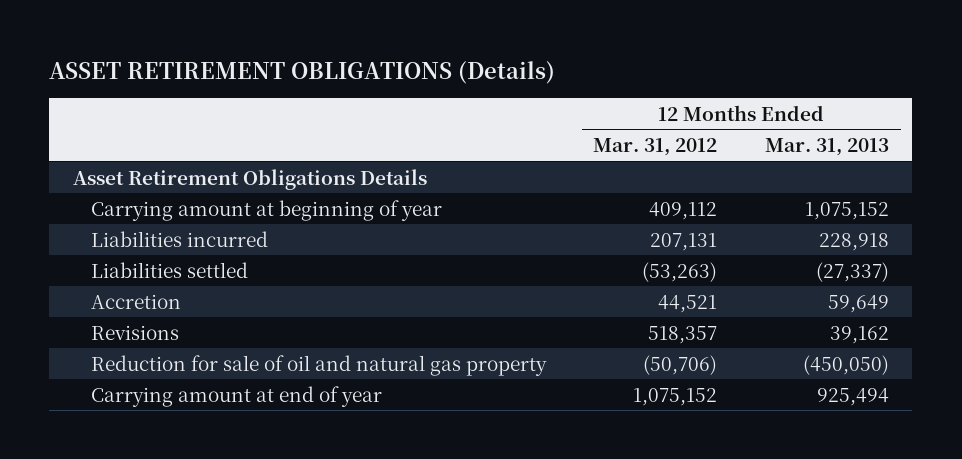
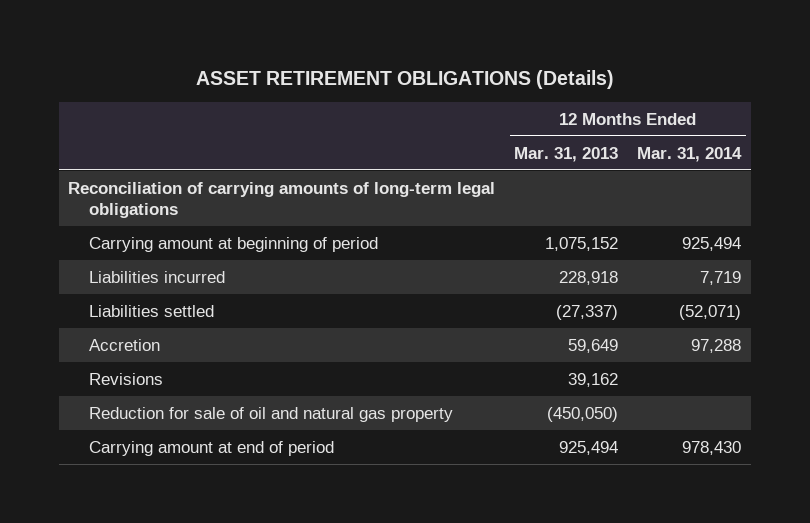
[593,138,718,157] Mar. 31, 2012 -> none
none -> [637,146,743,162] Mar. 31, 2014
[73,168,428,190] Asset Retirement Obligations Details -> none
none -> [68,181,496,218] Reconciliation of carrying amounts of long-term legal obligations
[91,199,443,221] Carrying amount at beginning of year -> [89,236,379,252] Carrying amount at beginning of period
[91,385,383,407] Carrying amount at end of year -> [89,440,335,456] Carrying amount at end of period

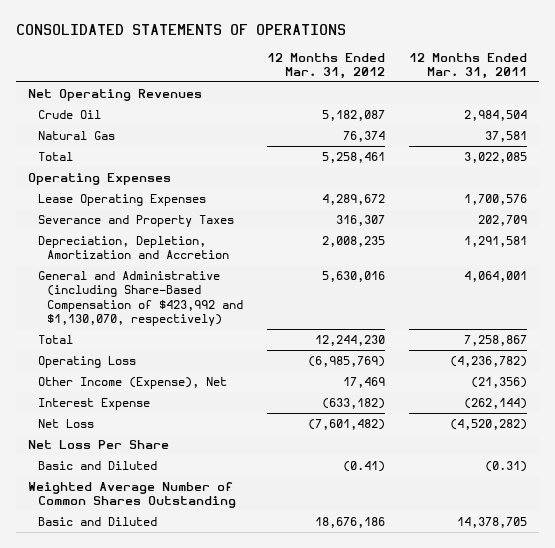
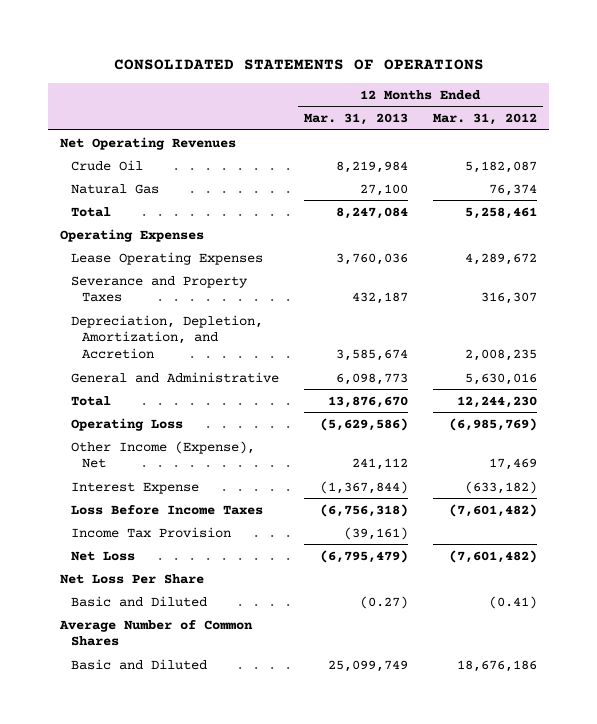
[408,52,527,79] 12 Months Ended Mar. 31, 2011 -> none
none -> [303,113,408,126] Mar. 31, 2013
[37,235,229,260] Depreciation, Depletion, Amortization and Accretion -> [71,314,264,359] Depreciation, Depletion, Amortization, and Accretion
[37,270,243,326] General and Administrative (including Share-Based Compensation of $423,992 and $1,130,070, respectively) -> [71,371,280,383] General and Administrative
none -> [71,504,264,515] Loss Before Income Taxes
none -> [71,526,232,538] Income Tax Provision
[28,481,236,509] Weighted Average Number of Common Shares Outstanding -> [59,619,254,647] Average Number of Common Shares

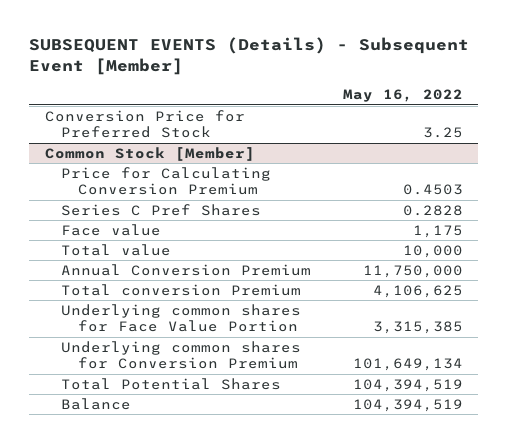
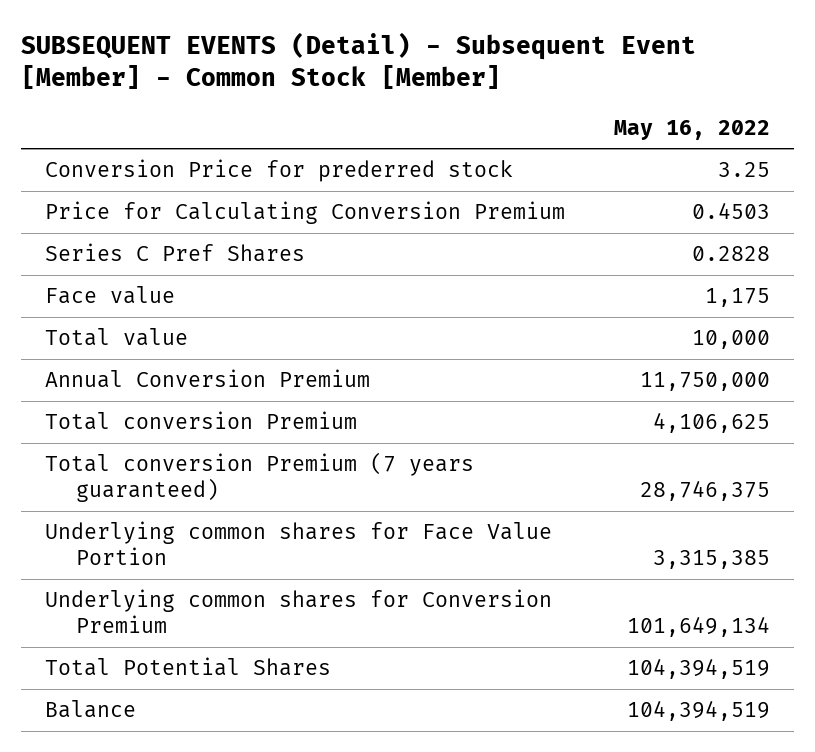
[29,36,470,75] SUBSEQUENT EVENTS (Details) - Subsequent Event [Member] -> [21,31,697,89] SUBSEQUENT EVENTS (Detail) - Subsequent Event [Member] - Common Stock [Member]
[44,146,255,161] Common Stock [Member] -> none
[44,109,245,139] Conversion Price for Preferred Stock -> [45,159,514,183] Conversion Price for prederred stock
none -> [45,452,475,503] Total conversion Premium (7 years guaranteed)

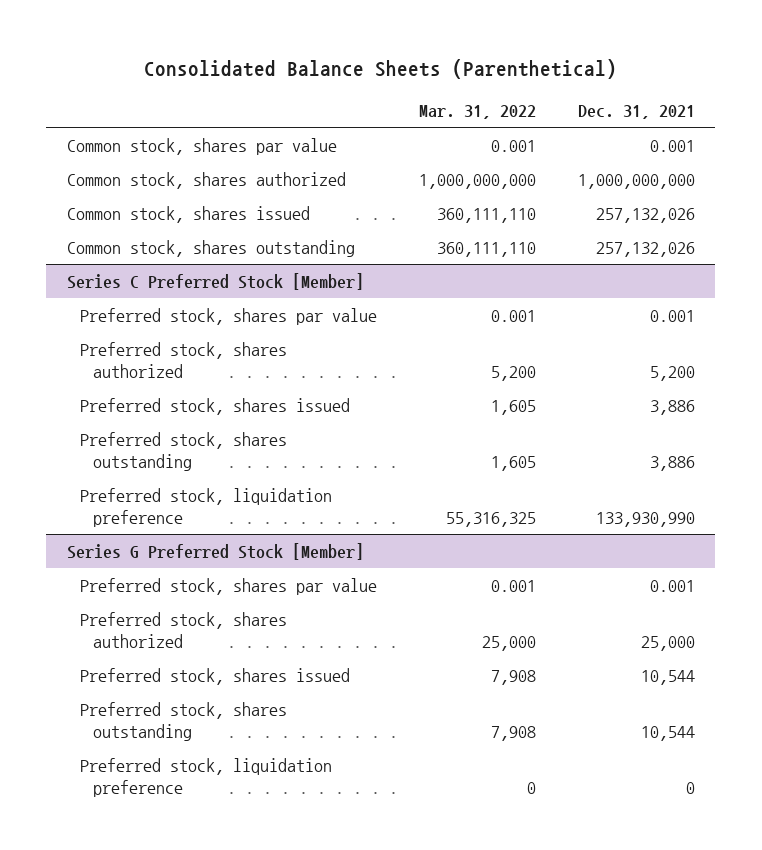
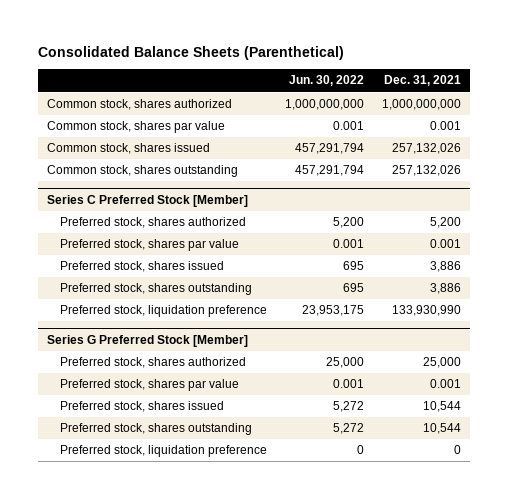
[418,104,536,119] Mar. 31, 2022 -> none
none -> [289,75,365,87] Jun. 30, 2022
[67,138,338,156] Common stock, shares par value -> [47,121,226,134] Common stock, shares par value
[80,308,378,326] Preferred stock, shares par value -> [60,239,240,252] Preferred stock, shares par value
[80,578,378,596] Preferred stock, shares par value -> [60,379,240,392] Preferred stock, shares par value

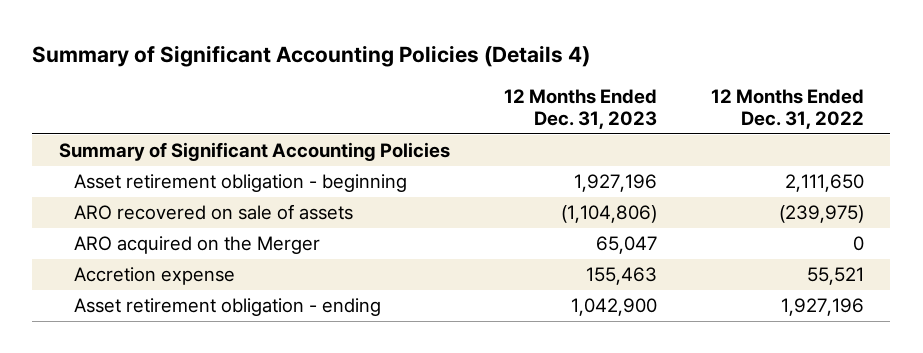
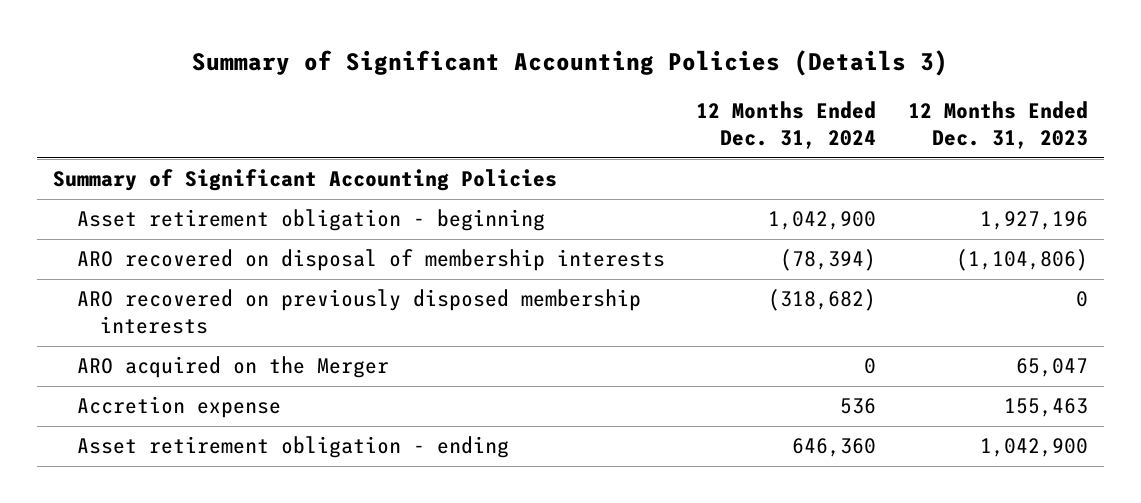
[32,44,591,67] Summary of Significant Accounting Policies (Details 4) -> [192,49,949,76] Summary of Significant Accounting Policies (Details 3)
[710,88,864,130] 12 Months Ended Dec. 31, 2022 -> none
none -> [696,100,877,149] 12 Months Ended Dec. 31, 2024
[74,204,354,221] ARO recovered on sale of assets -> [76,249,665,272] ARO recovered on disposal of membership interests
none -> [76,289,641,335] ARO recovered on previously disposed membership interests

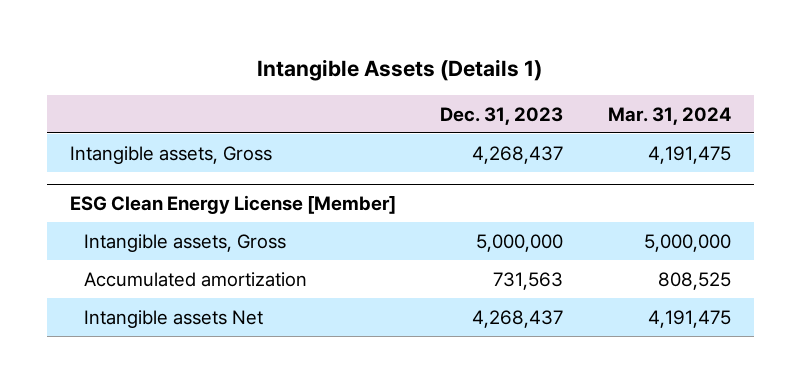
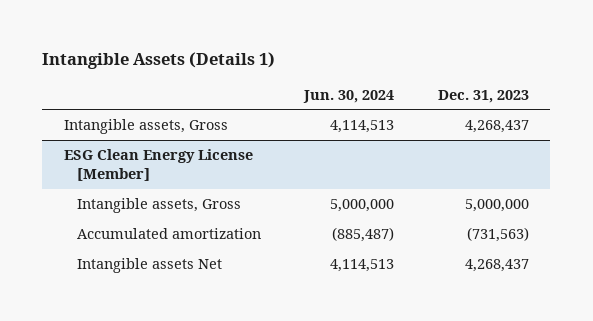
[608,106,732,125] Mar. 31, 2024 -> none
none -> [303,89,395,103] Jun. 30, 2024
[493,271,564,290] 731,563 -> [466,227,529,243] (731,563)

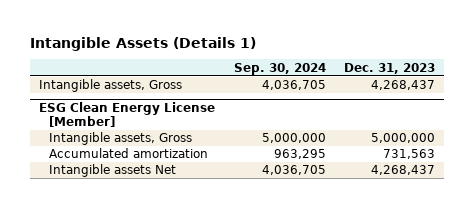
[303,89,395,103] Jun. 30, 2024 -> none
none -> [233,62,326,75] Sep. 30, 2024
[466,227,529,243] (731,563) -> [383,149,436,160] 731,563

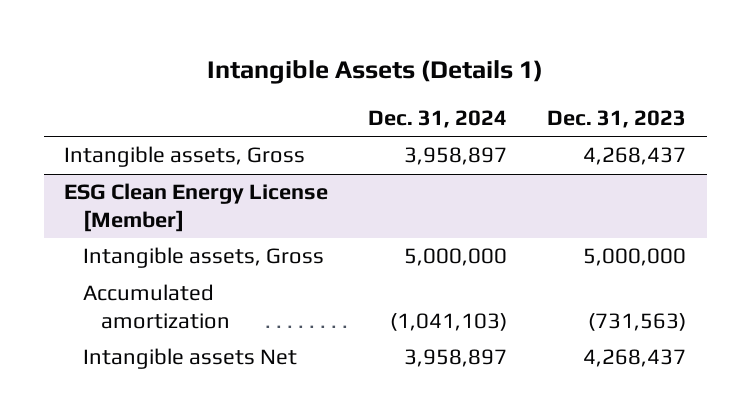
[233,62,326,75] Sep. 30, 2024 -> none
none -> [368,110,508,129] Dec. 31, 2024
[383,149,436,160] 731,563 -> [588,313,687,332] (731,563)

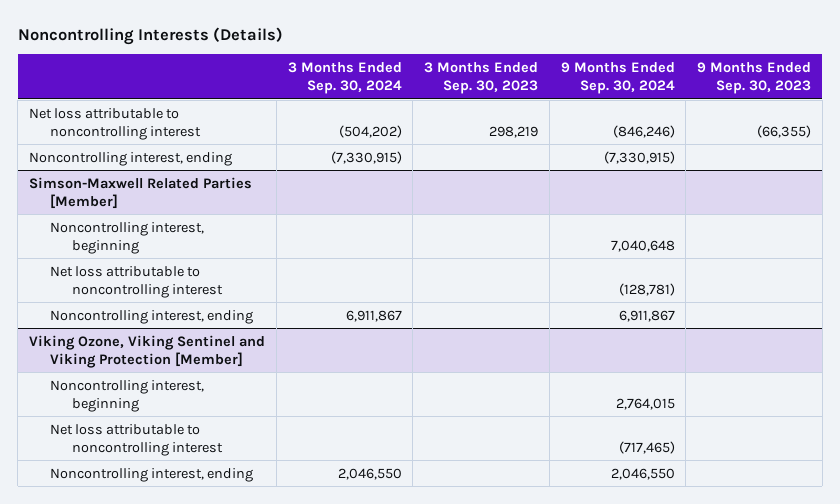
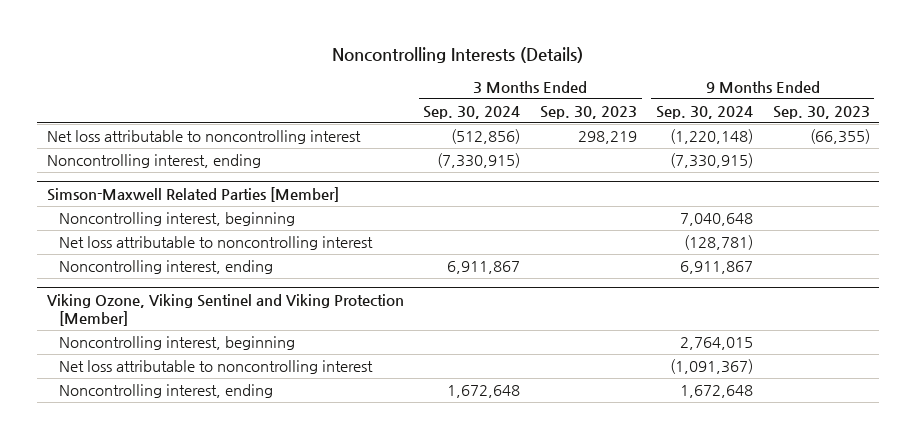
[338,124,402,138] (504,202) -> [451,129,521,145] (512,856)
[612,124,675,138] (846,246) -> [670,129,754,145] (1,220,148)
[618,440,675,454] (717,465) -> [670,359,754,375] (1,091,367)
[337,467,402,480] 2,046,550 -> [447,385,521,399] 1,672,648
[610,467,675,480] 2,046,550 -> [680,385,754,399] 1,672,648

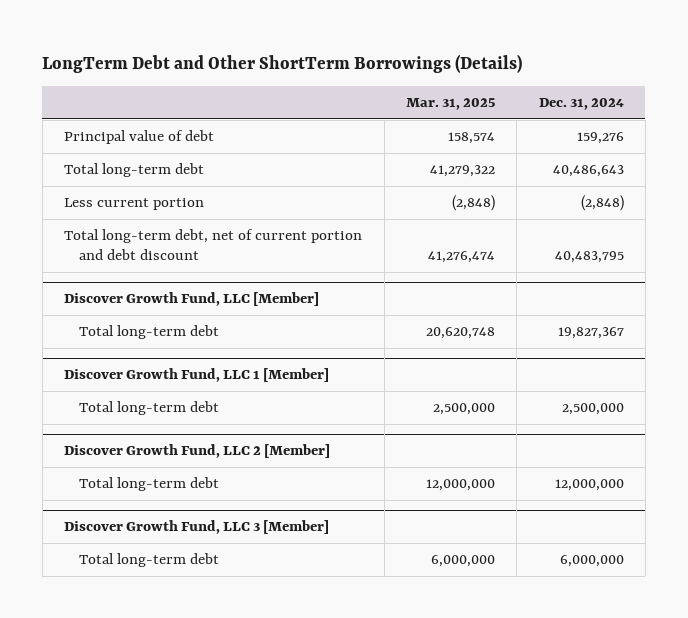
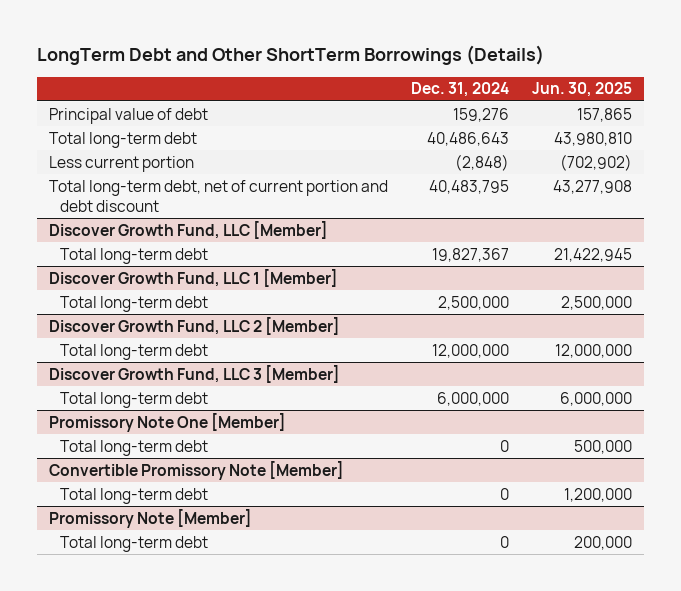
[405,98,495,111] Mar. 31, 2025 -> none
none -> [532,82,633,98] Jun. 30, 2025
none -> [48,412,286,432] Promissory Note One [Member]
none -> [59,439,208,456] Total long-term debt
none -> [48,460,344,480] Convertible Promissory Note [Member]
none -> [59,487,208,504] Total long-term debt
none -> [48,508,252,528] Promissory Note [Member]
none -> [59,535,208,552] Total long-term debt

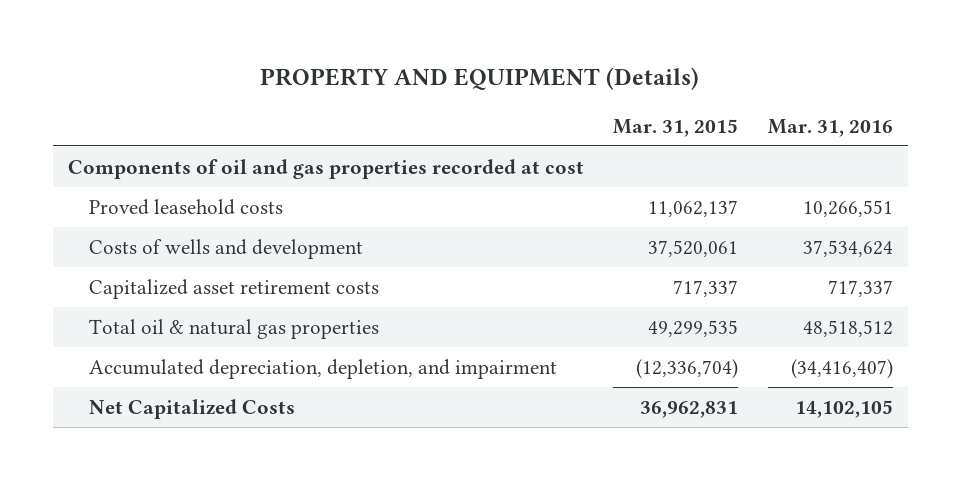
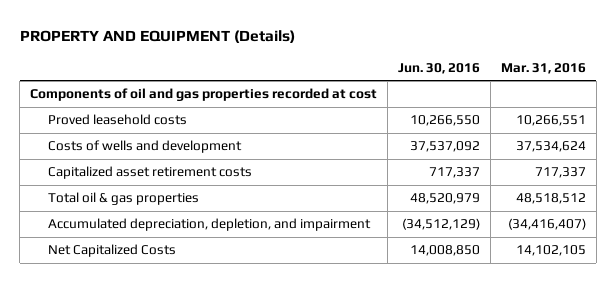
[613,118,739,137] Mar. 31, 2015 -> none
none -> [397,62,480,74] Jun. 30, 2016
[89,318,380,339] Total oil & natural gas properties -> [48,192,200,206] Total oil & gas properties

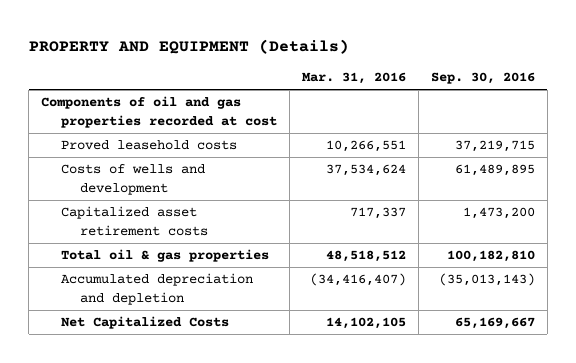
[397,62,480,74] Jun. 30, 2016 -> none
none -> [430,72,535,85] Sep. 30, 2016
[48,218,372,232] Accumulated depreciation, depletion, and impairment -> [60,273,253,305] Accumulated depreciation and depletion

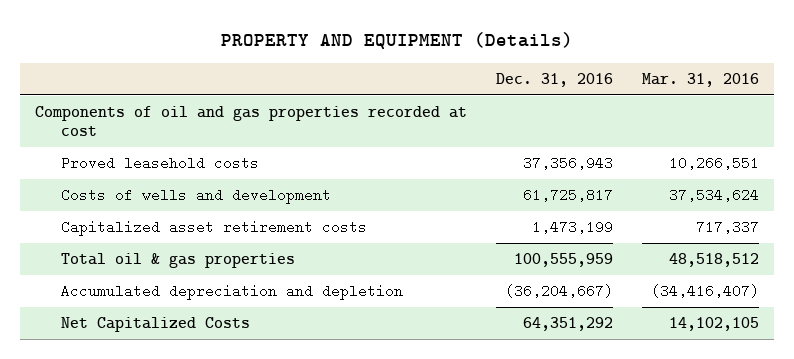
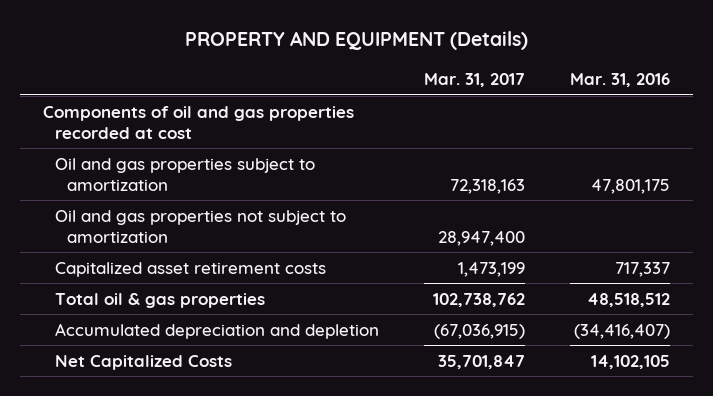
[495,72,613,87] Dec. 31, 2016 -> none
none -> [424,73,526,88] Mar. 31, 2017
[61,155,260,170] Proved leasehold costs -> none
[61,187,332,204] Costs of wells and development -> none
none -> [54,157,315,191] Oil and gas properties subject to amortization
none -> [54,209,346,243] Oil and gas properties not subject to amortization

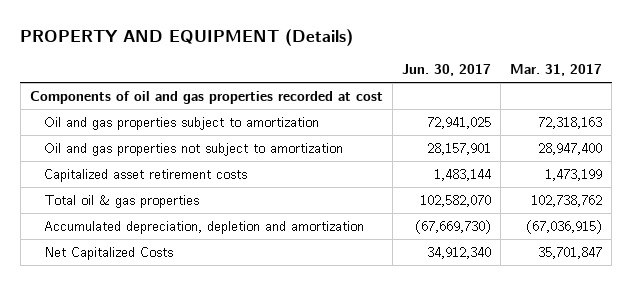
[570,73,671,88] Mar. 31, 2016 -> none
none -> [402,64,492,77] Jun. 30, 2017
[54,322,379,339] Accumulated depreciation and depletion -> [44,220,365,234] Accumulated depreciation, depletion and amortization

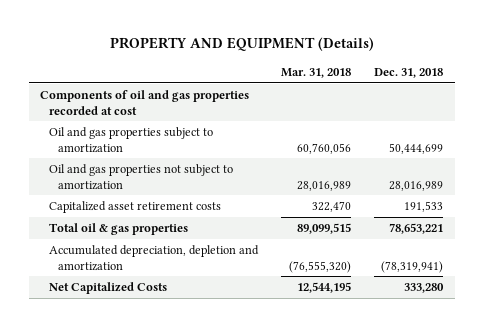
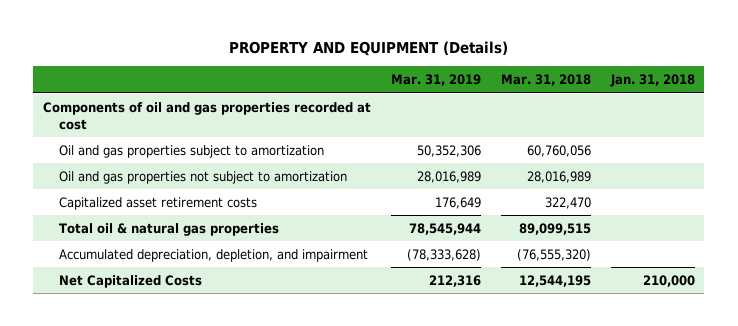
[374,67,444,78] Dec. 31, 2018 -> none
none -> [390,74,481,87] Mar. 31, 2019
none -> [609,74,695,88] Jan. 31, 2018
[49,222,189,235] Total oil & gas properties -> [58,222,279,236] Total oil & natural gas properties
[49,244,260,271] Accumulated depreciation, depletion and amortization -> [58,248,368,262] Accumulated depreciation, depletion, and impairment

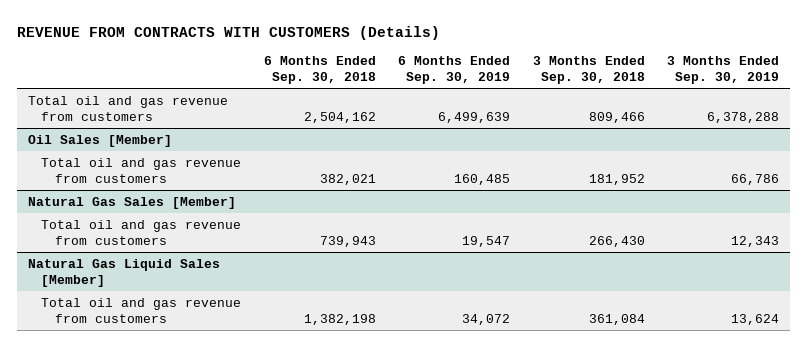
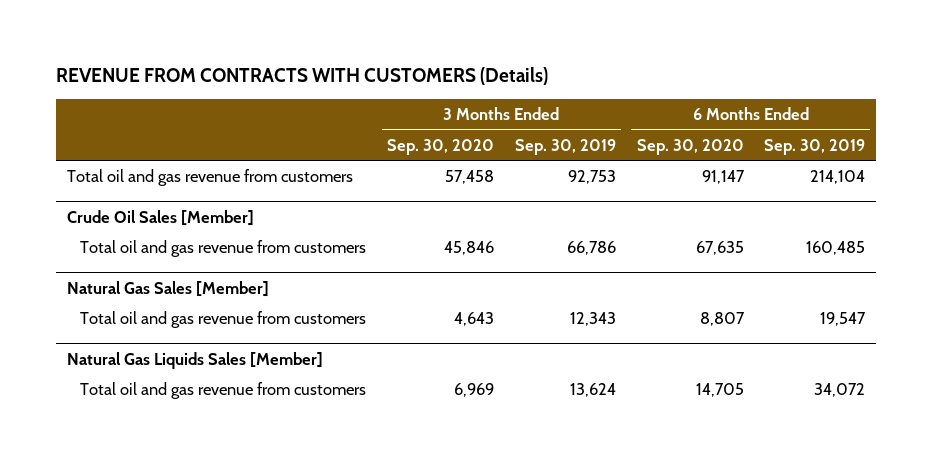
[263,55,376,85] 6 Months Ended Sep. 30, 2018 -> none
[532,55,645,85] 3 Months Ended Sep. 30, 2018 -> none
none -> [387,138,495,155] Sep. 30, 2020
none -> [636,138,744,155] Sep. 30, 2020
[438,111,511,123] 6,499,639 -> [810,170,866,185] 214,104
[706,111,779,123] 6,378,288 -> [567,170,616,185] 92,753
[27,134,172,147] Oil Sales [Member] -> [66,209,254,226] Crude Oil Sales [Member]
[27,258,220,287] Natural Gas Liquid Sales [Member] -> [66,351,323,369] Natural Gas Liquids Sales [Member]

